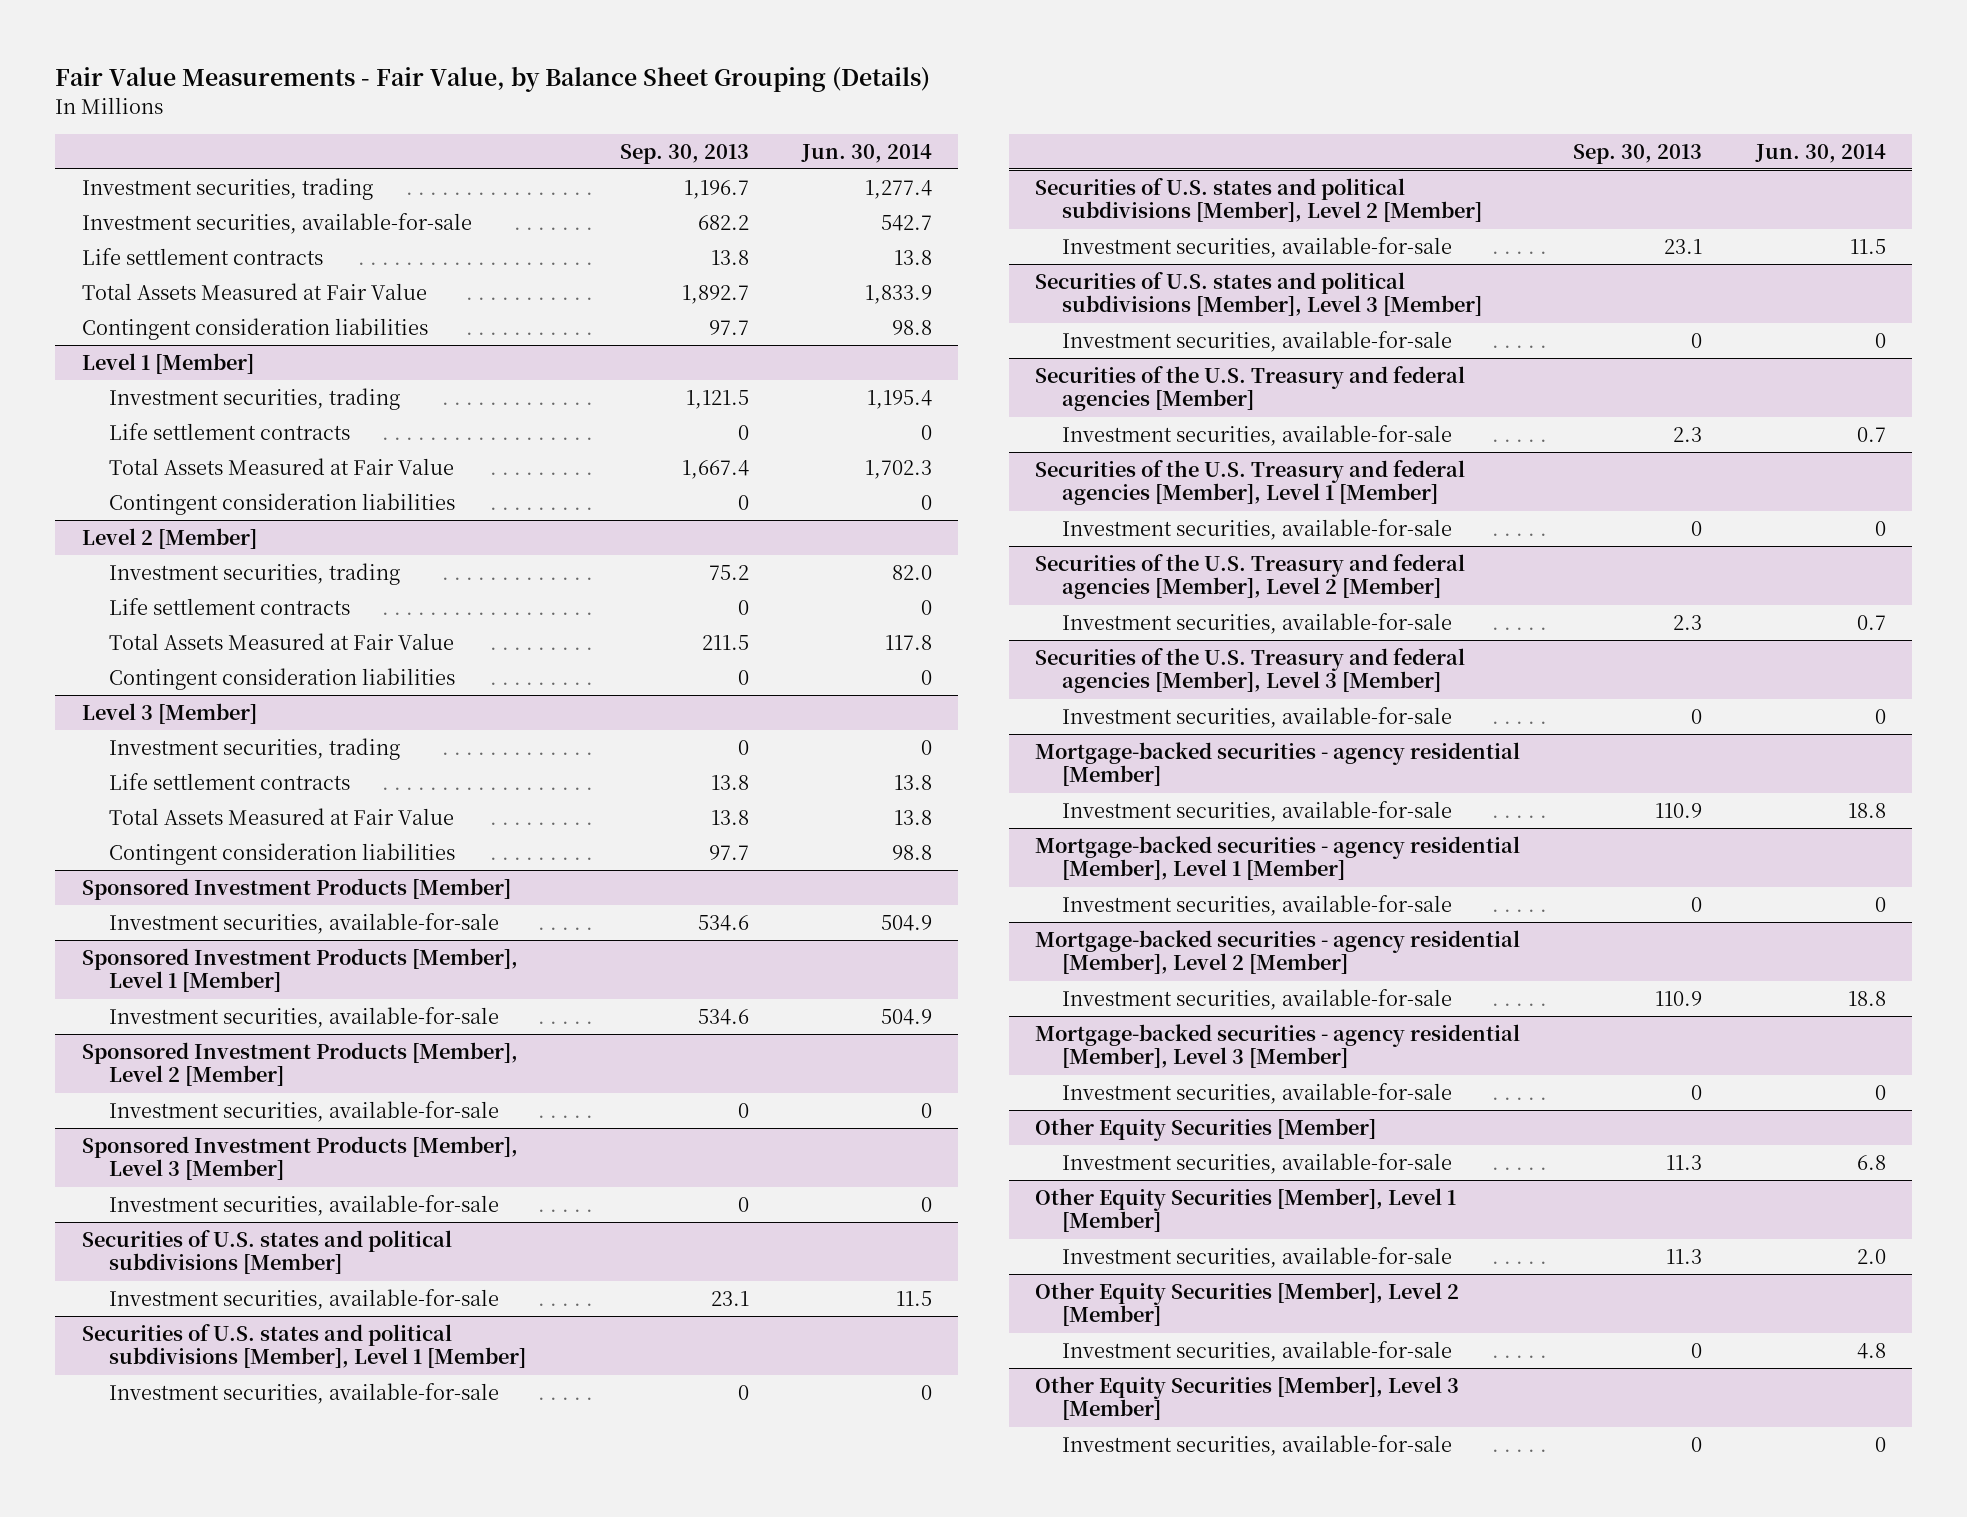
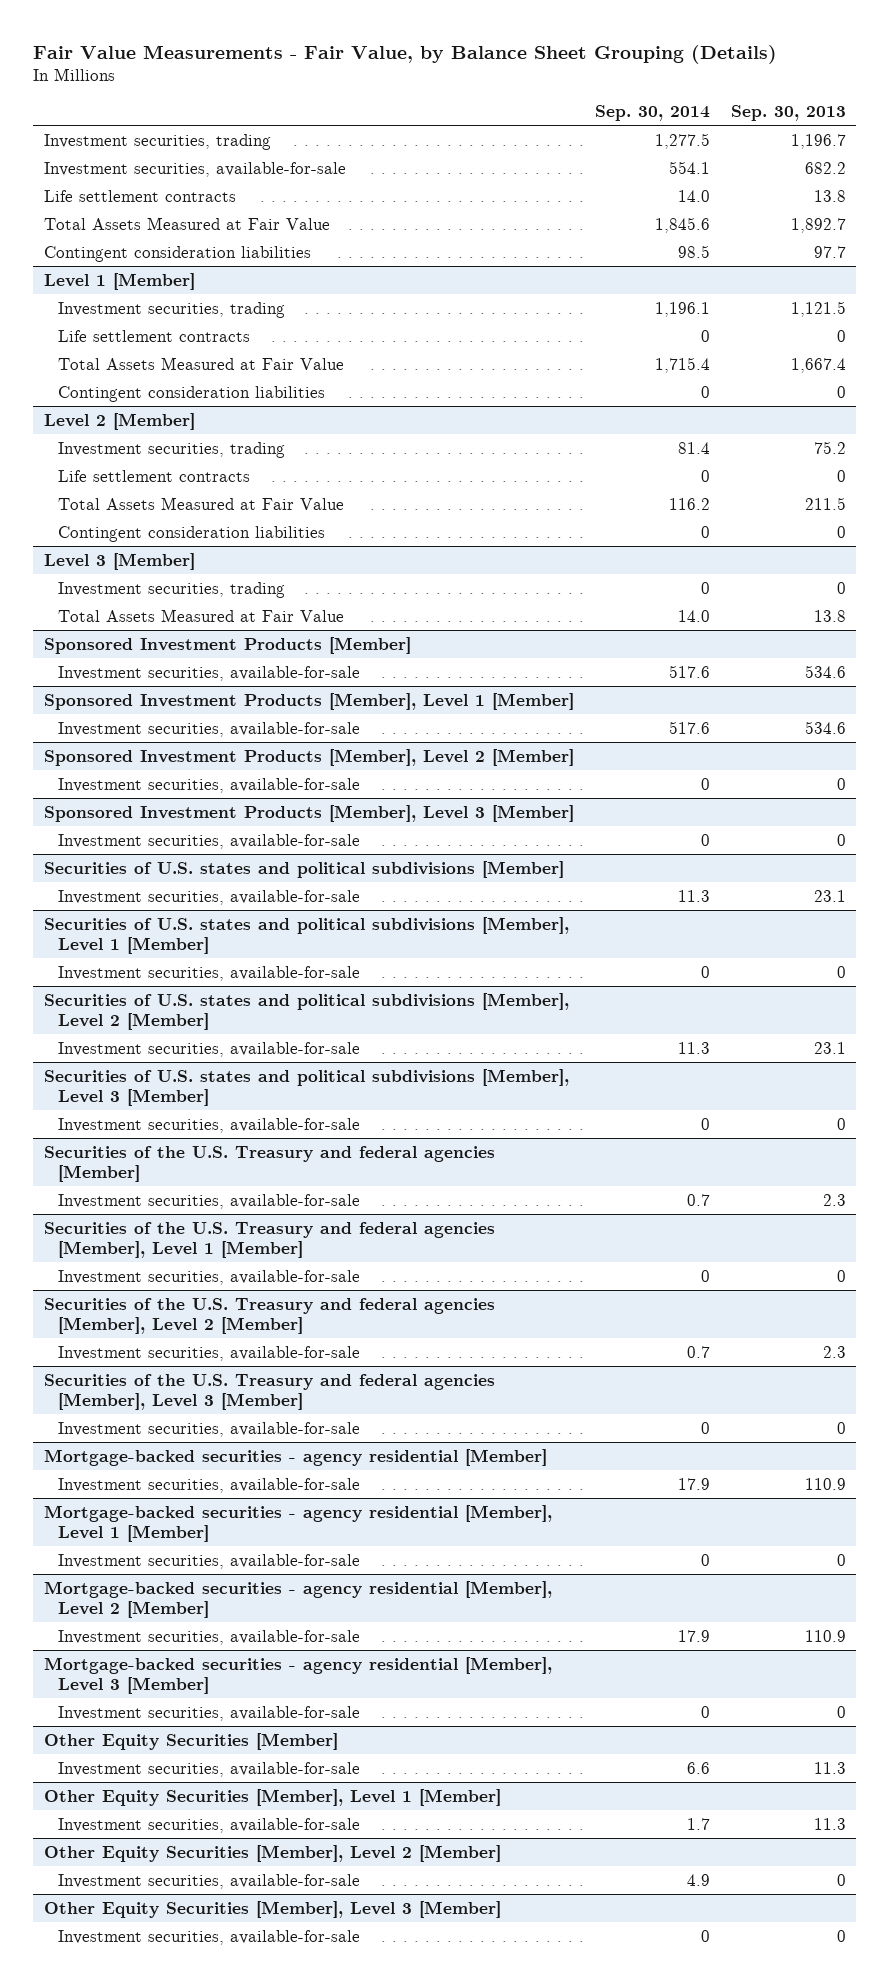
[800,143,932,163] Jun. 30, 2014 -> none
none -> [594,104,710,121] Sep. 30, 2014
[108,772,350,790] Life settlement contracts -> none
[108,842,455,865] Contingent consideration liabilities -> none

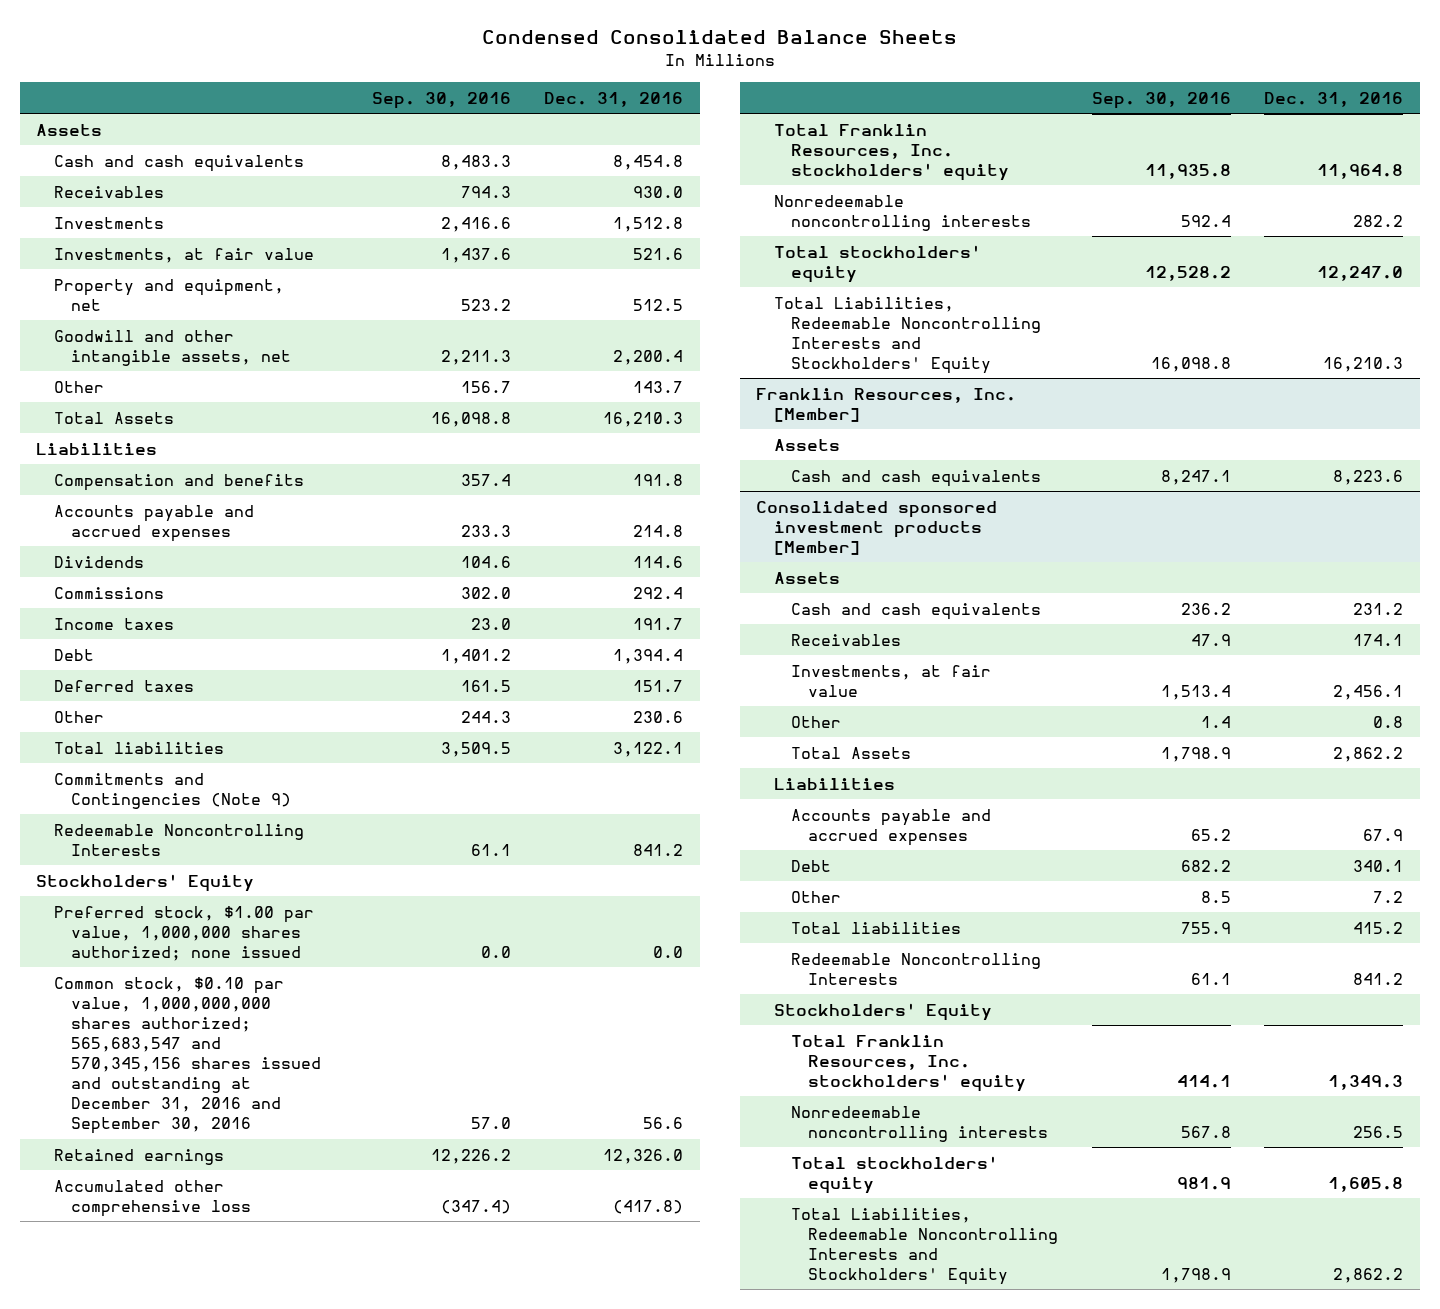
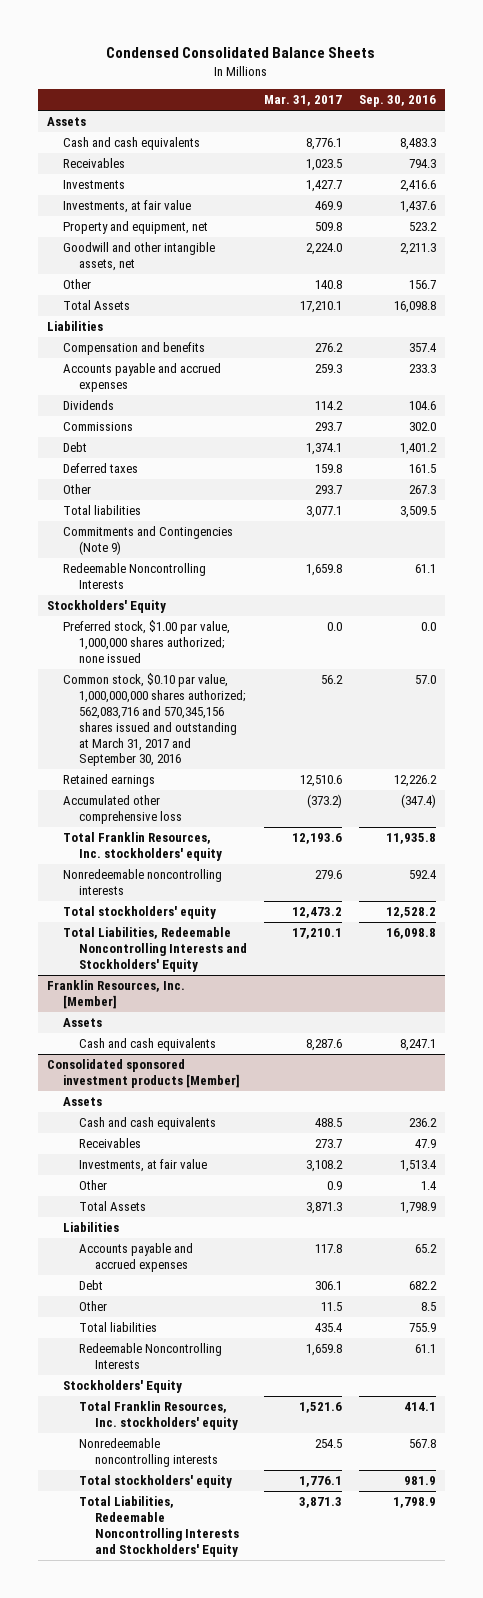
[544,91,684,107] Dec. 31, 2016 -> none
none -> [263,95,342,107] Mar. 31, 2017
[53,617,174,630] Income taxes -> none
[460,710,511,723] 244.3 -> [409,485,437,495] 267.3
[53,976,321,1135] Common stock, $0.10 par value, 1,000,000,000 shares authorized; 565,683,547 and 570,345,156 shares issued and outstanding at December 31, 2016 and September 30, 2016 -> [62,673,246,767] Common stock, $0.10 par value, 1,000,000,000 shares authorized; 562,083,716 and 570,345,156 shares issued and outstanding at March 31, 2017 and September 30, 2016

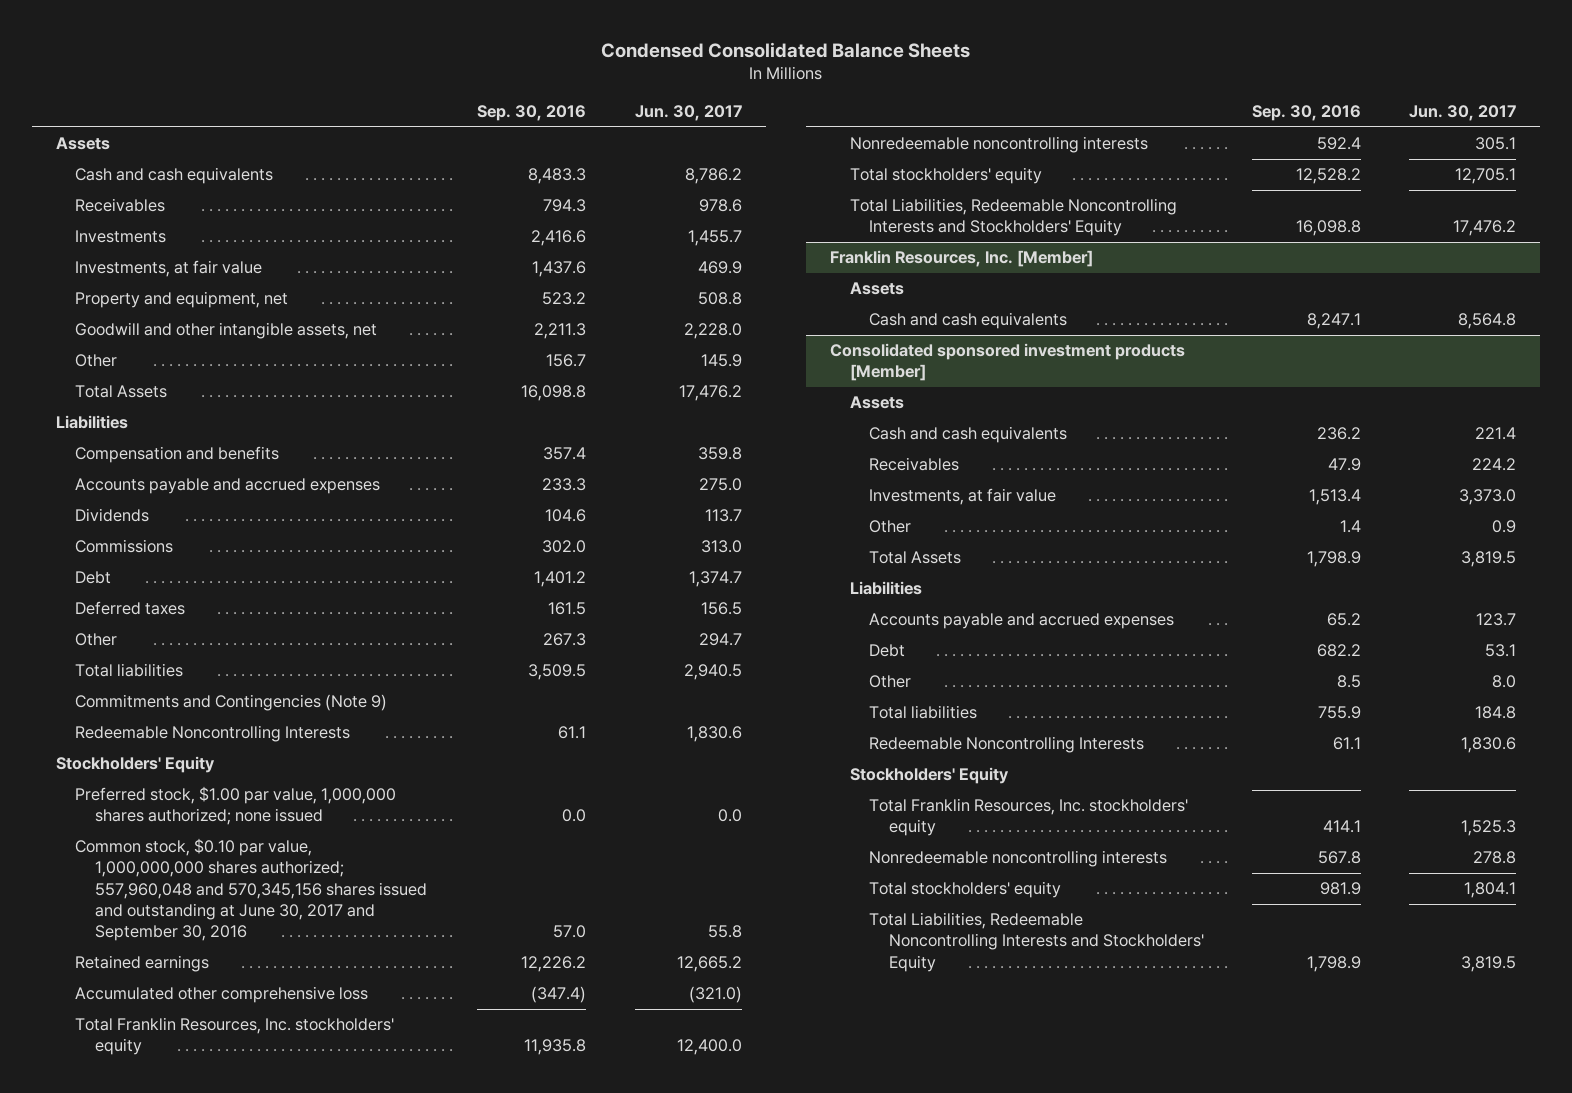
[263,95,342,107] Mar. 31, 2017 -> none
none -> [634,104,742,121] Jun. 30, 2017
[62,673,246,767] Common stock, $0.10 par value, 1,000,000,000 shares authorized; 562,083,716 and 570,345,156 shares issued and outstanding at March 31, 2017 and September 30, 2016 -> [75,838,427,941] Common stock, $0.10 par value, 1,000,000,000 shares authorized; 557,960,048 and 570,345,156 shares issued and outstanding at June 30, 2017 and September 30, 2016

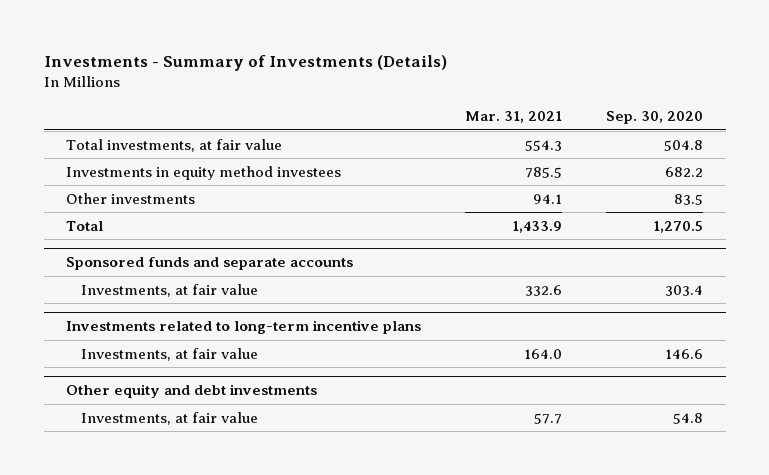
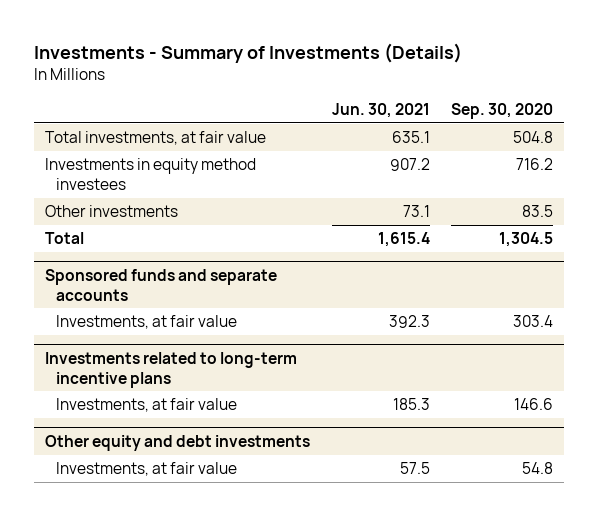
[465,110,563,123] Mar. 31, 2021 -> none
none -> [331,102,430,118] Jun. 30, 2021
[665,166,704,177] 682.2 -> [516,158,554,171] 716.2
[653,220,704,233] 1,270.5 -> [499,232,554,248] 1,304.5

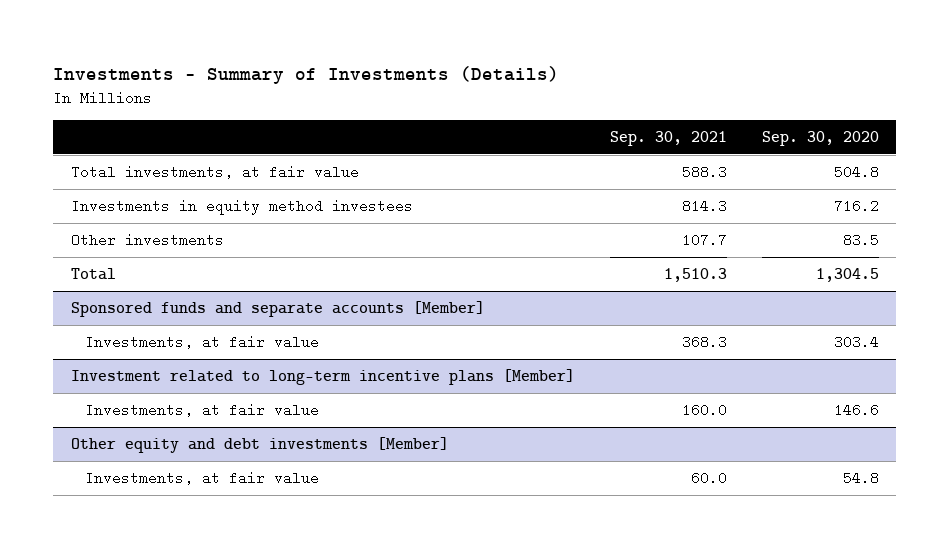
[331,102,430,118] Jun. 30, 2021 -> none
none -> [609,130,727,146] Sep. 30, 2021
[45,269,278,301] Sponsored funds and separate accounts -> [70,301,485,318] Sponsored funds and separate accounts [Member]
[45,352,298,388] Investments related to long-term incentive plans -> [70,369,575,386] Investment related to long-term incentive plans [Member]
[45,435,311,452] Other equity and debt investments -> [70,437,449,454] Other equity and debt investments [Member]

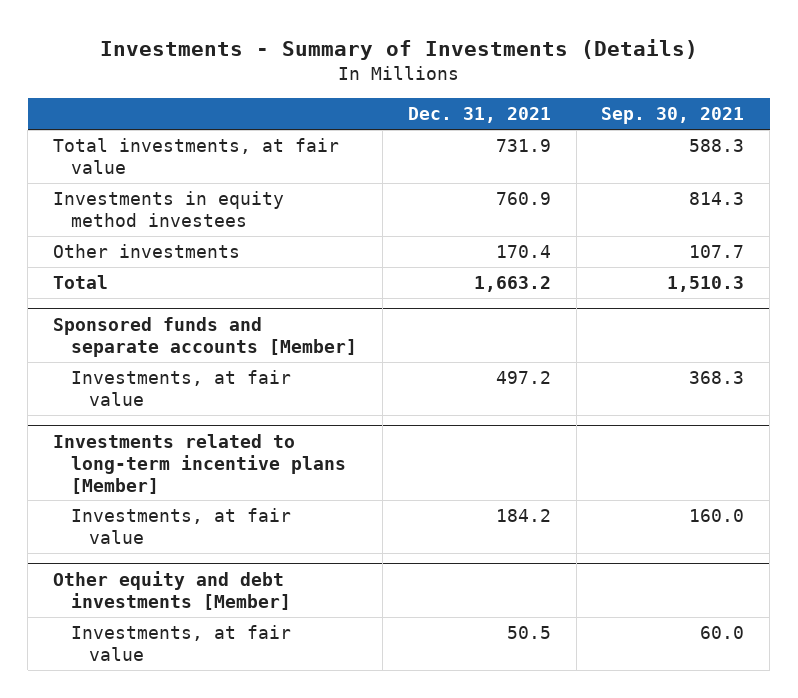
[761,130,879,146] Sep. 30, 2020 -> none
none -> [407,107,551,124] Dec. 31, 2021
[70,369,575,386] Investment related to long-term incentive plans [Member] -> [53,433,347,494] Investments related to long-term incentive plans [Member]

